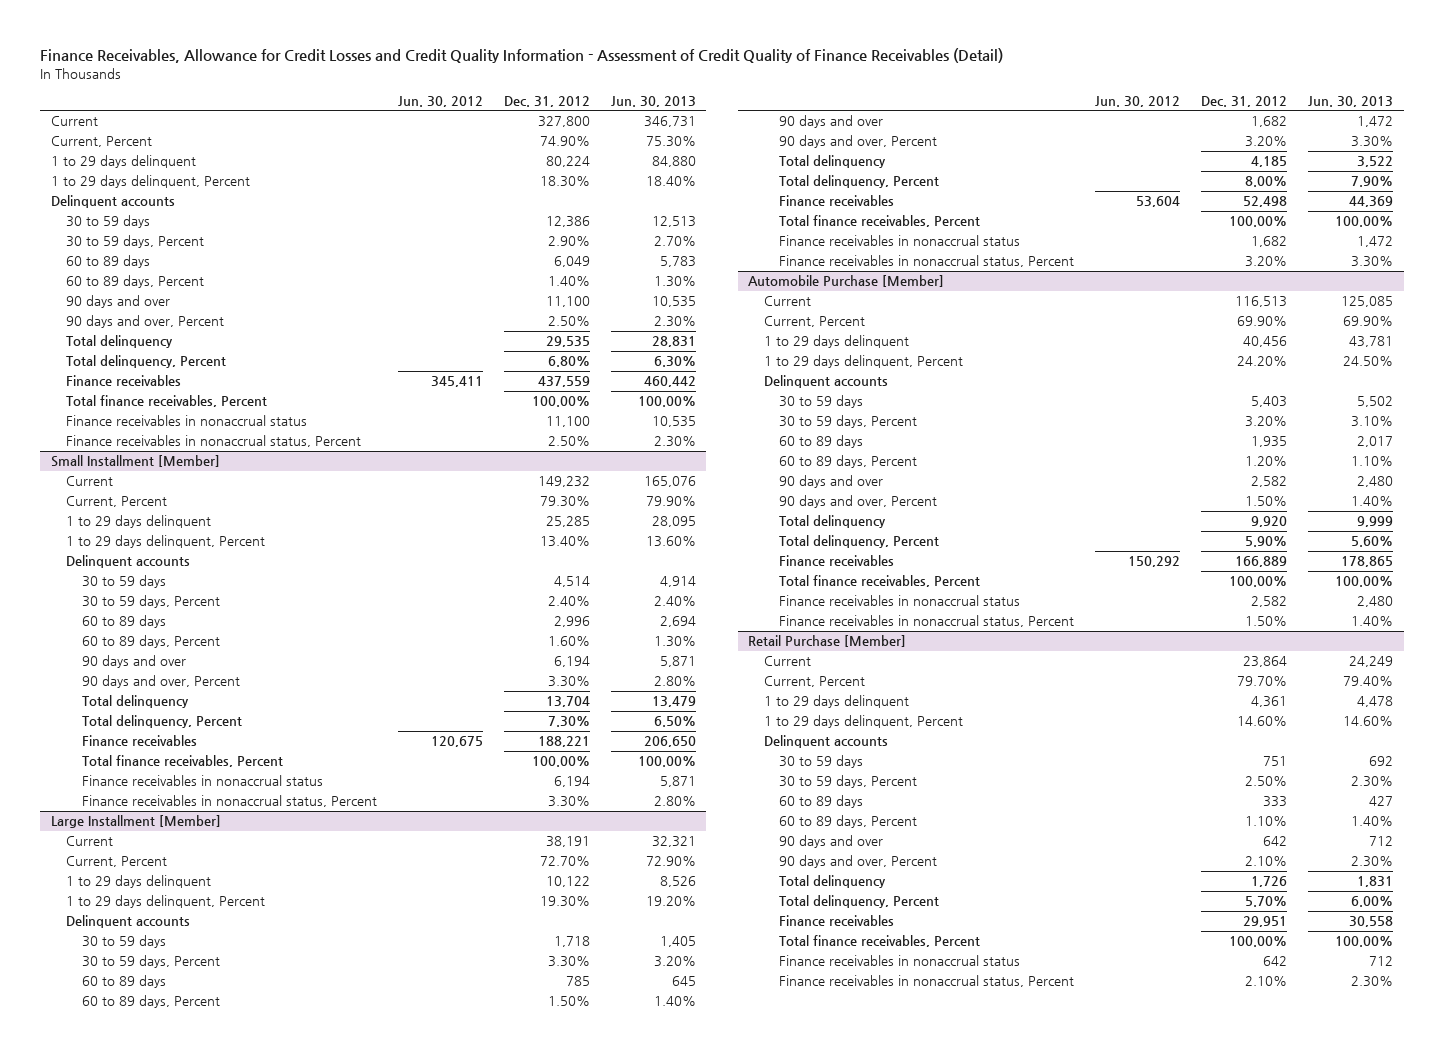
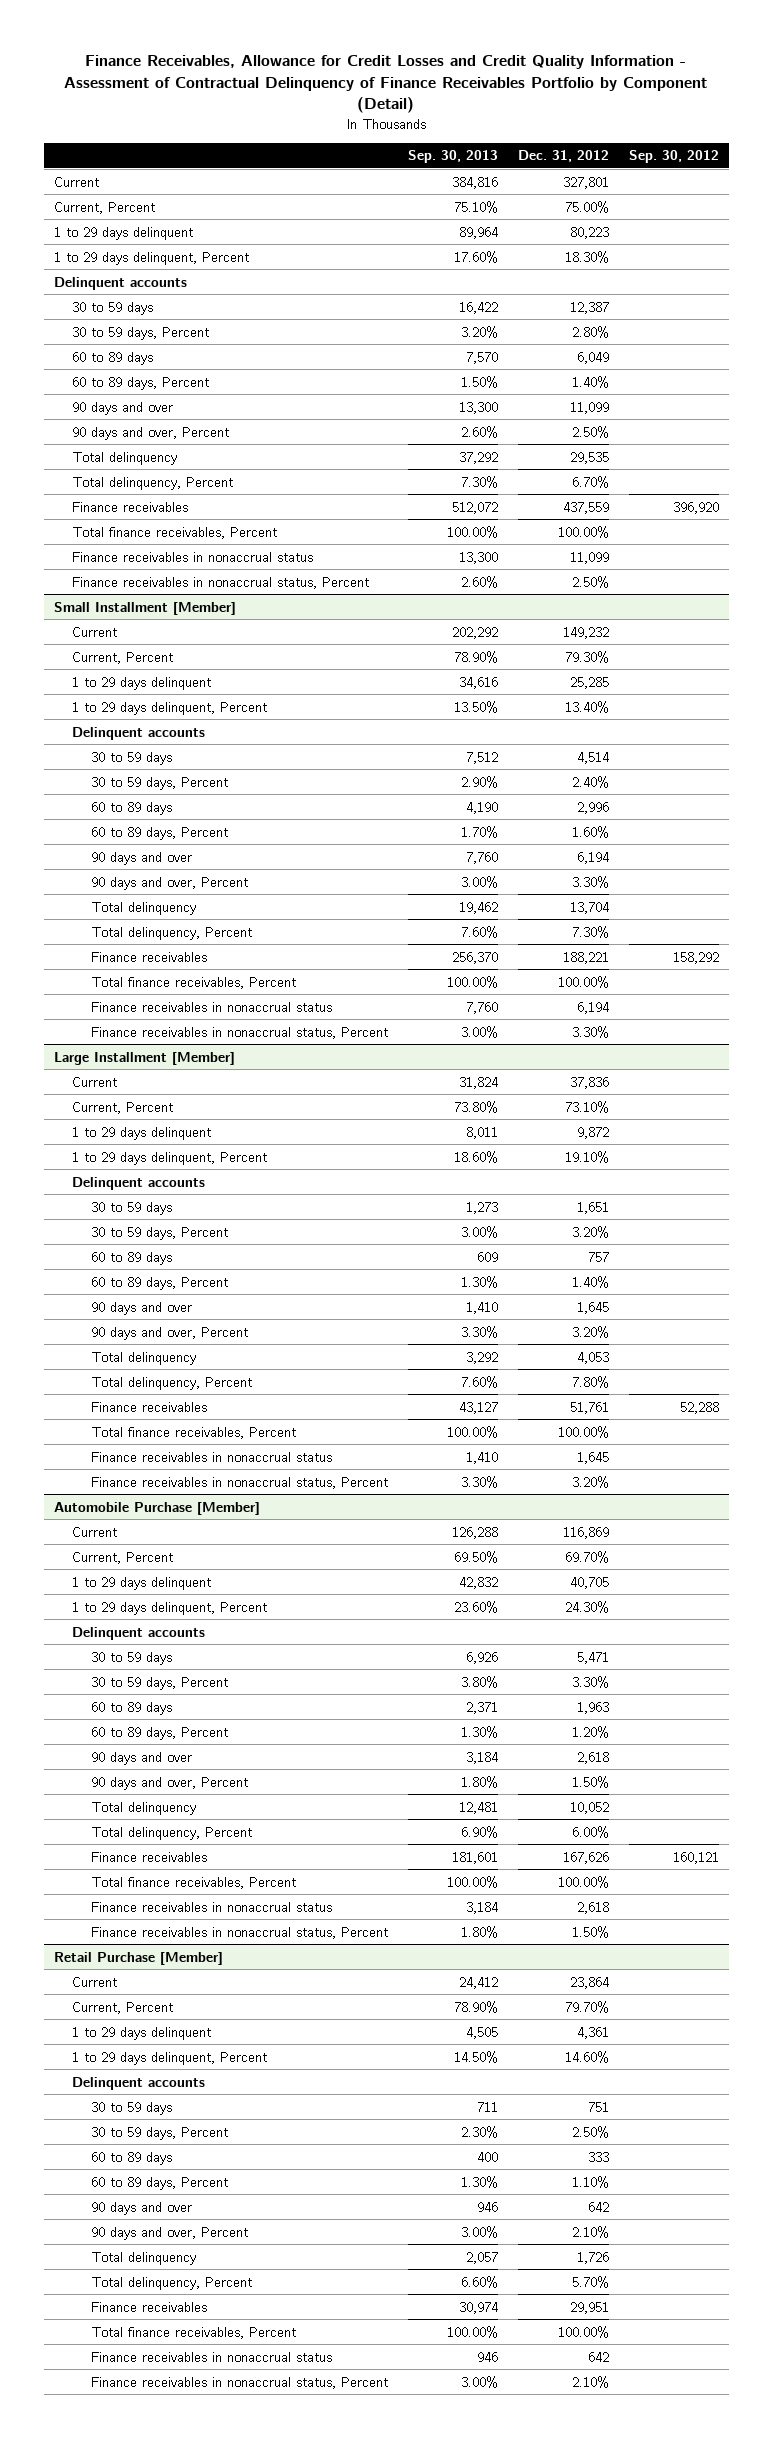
[40,48,1004,64] Finance Receivables, Allowance for Credit Losses and Credit Quality Information - Assessment of Credit Quality of Finance Receivables (Detail) -> [64,54,708,114] Finance Receivables, Allowance for Credit Losses and Credit Quality Information - Assessment of Contractual Delinquency of Finance Receivables Portfolio by Component (Detail)
[397,95,483,107] Jun. 30, 2012 -> none
[610,95,696,107] Jun. 30, 2013 -> none
none -> [407,150,498,164] Sep. 30, 2013
none -> [628,150,719,164] Sep. 30, 2012
[537,116,590,128] 327,800 -> [562,176,609,189] 327,801
[539,136,590,147] 74.90% -> [564,200,609,213] 75.00%
[545,156,590,168] 80,224 -> [569,226,609,239] 80,223
[545,216,590,228] 12,386 -> [569,301,609,314] 12,387
[547,236,590,247] 2.90% -> [571,325,609,338] 2.80%
[545,296,590,308] 11,100 -> [569,401,609,414] 11,099
[547,356,590,368] 6.80% -> [571,475,609,488] 6.70%
[545,416,590,428] 11,100 -> [569,551,609,564] 11,099
[545,836,590,848] 38,191 -> [569,1076,609,1089] 37,836
[539,856,590,867] 72.70% -> [564,1100,609,1113] 73.10%
[545,876,590,888] 10,122 -> [576,1126,609,1139] 9,872
[539,896,590,908] 19.30% -> [564,1150,609,1163] 19.10%
[553,936,590,948] 1,718 -> [576,1201,609,1214] 1,651
[547,956,590,968] 3.30% -> [571,1225,609,1238] 3.20%
[565,976,590,987] 785 -> [587,1251,609,1262] 757
[547,996,590,1007] 1.50% -> [571,1275,609,1288] 1.40%
[1251,116,1288,128] 1,682 -> [576,1301,609,1314] 1,645
[1251,156,1288,168] 4,185 -> [576,1351,609,1364] 4,053
[1245,176,1288,188] 8.00% -> [571,1375,609,1388] 7.80%
[1243,196,1288,208] 52,498 -> [569,1401,609,1414] 51,761
[1251,236,1288,248] 1,682 -> [576,1451,609,1464] 1,645
[1235,296,1288,308] 116,513 -> [562,1526,609,1539] 116,869
[1237,316,1288,327] 69.90% -> [564,1550,609,1563] 69.70%
[1243,336,1288,348] 40,456 -> [569,1576,609,1589] 40,705
[1237,356,1288,367] 24.20% -> [564,1600,609,1613] 24.30%
[1251,396,1288,408] 5,403 -> [576,1651,609,1664] 5,471
[1245,416,1288,428] 3.20% -> [571,1675,609,1688] 3.30%
[1251,436,1288,448] 1,935 -> [576,1701,609,1714] 1,963
[1251,476,1288,488] 2,582 -> [576,1751,609,1764] 2,618
[1251,516,1288,528] 9,920 -> [569,1801,609,1814] 10,052
[1245,536,1288,548] 5.90% -> [571,1825,609,1838] 6.00%
[1235,556,1288,568] 166,889 -> [562,1851,609,1864] 167,626
[1251,596,1288,608] 2,582 -> [576,1901,609,1914] 2,618

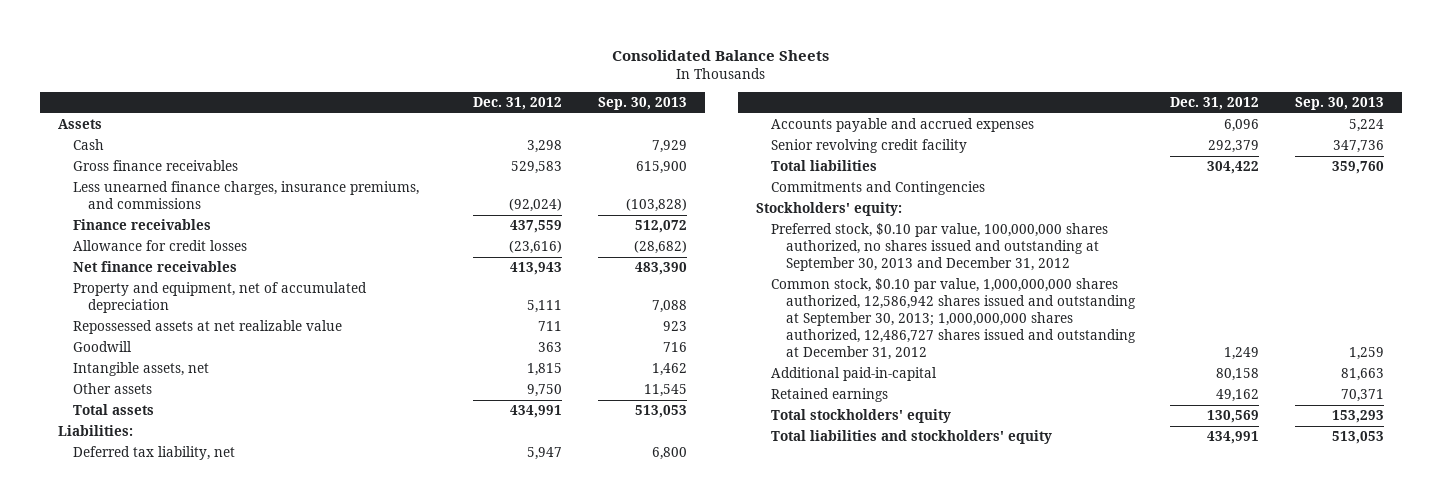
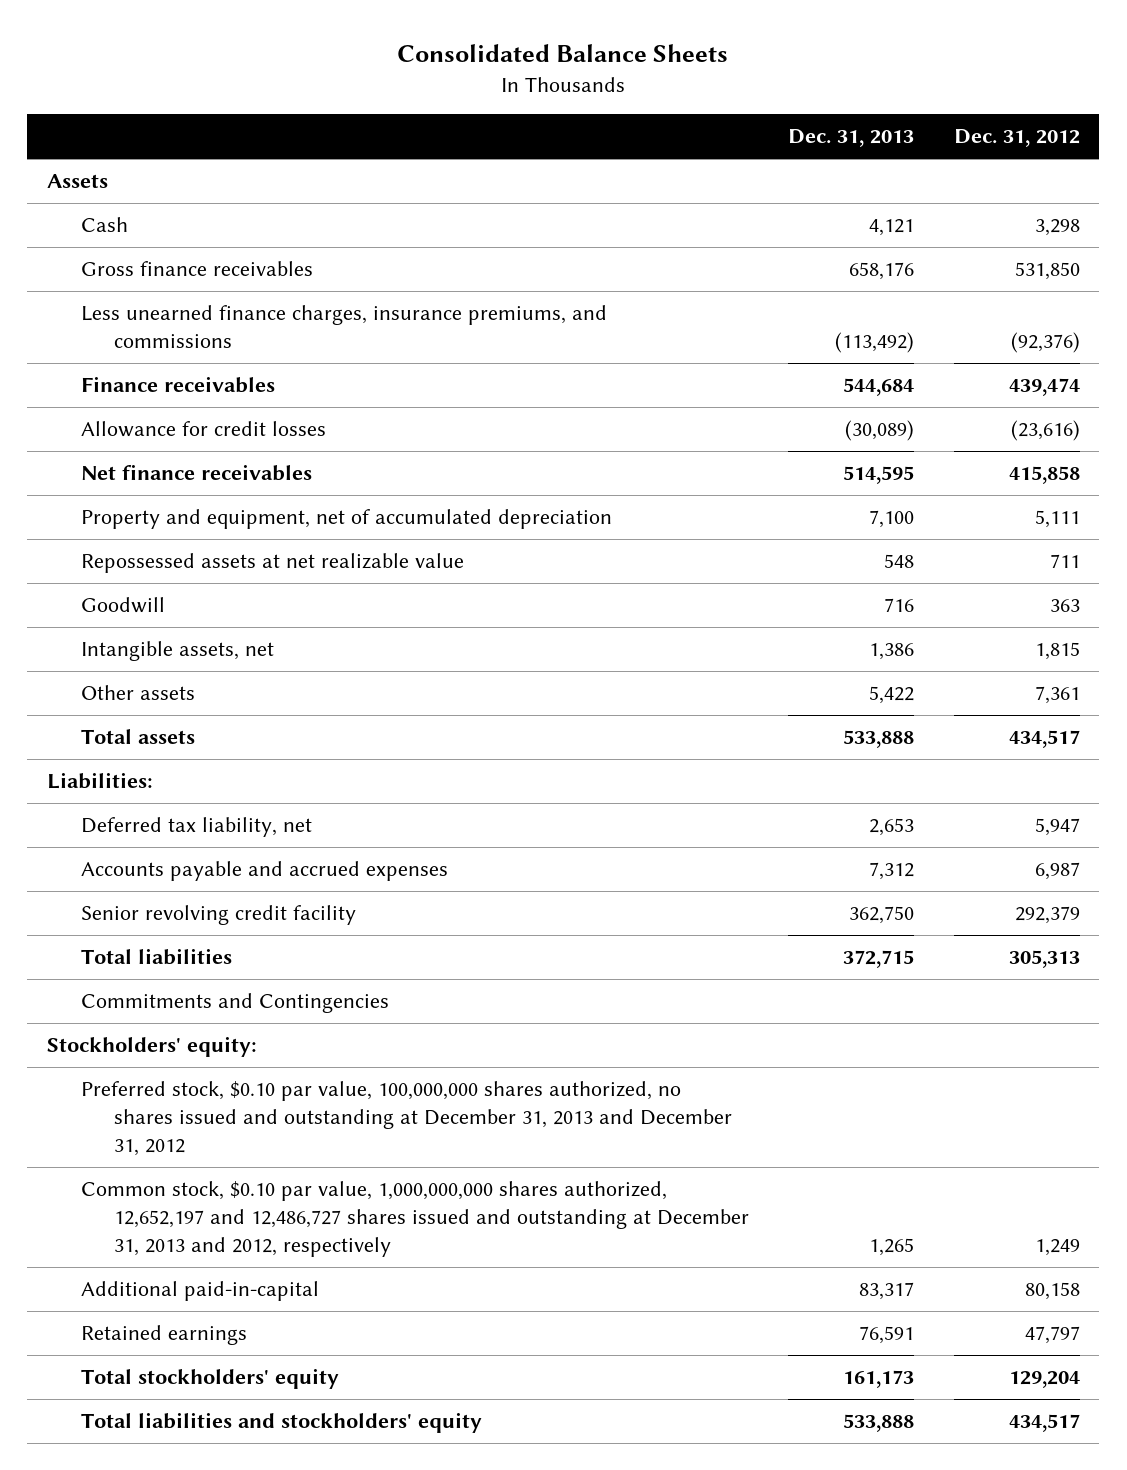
[597,97,687,111] Sep. 30, 2013 -> none
none -> [788,129,915,148] Dec. 31, 2013
[510,161,562,175] 529,583 -> [1014,262,1080,281] 531,850
[508,198,562,213] (92,024) -> [1010,332,1080,354] (92,376)
[509,220,562,234] 437,559 -> [1008,378,1080,397] 439,474
[509,262,562,276] 413,943 -> [1008,466,1080,485] 415,858
[526,384,562,398] 9,750 -> [1034,686,1080,705] 7,361
[509,405,562,419] 434,991 -> [1008,730,1080,749] 434,517
[1224,119,1260,133] 6,096 -> [1034,862,1080,881] 6,987
[1207,161,1260,175] 304,422 -> [1008,950,1080,969] 305,313
[770,223,1108,272] Preferred stock, $0.10 par value, 100,000,000 shares authorized, no shares issued and outstanding at September 30, 2013 and December 31, 2012 -> [80,1081,733,1157] Preferred stock, $0.10 par value, 100,000,000 shares authorized, no shares issued and outstanding at December 31, 2013 and December 31, 2012
[770,278,1136,361] Common stock, $0.10 par value, 1,000,000,000 shares authorized, 12,586,942 shares issued and outstanding at September 30, 2013; 1,000,000,000 shares authorized, 12,486,727 shares issued and outstanding at December 31, 2012 -> [80,1181,750,1258] Common stock, $0.10 par value, 1,000,000,000 shares authorized, 12,652,197 and 12,486,727 shares issued and outstanding at December 31, 2013 and 2012, respectively
[1216,389,1260,403] 49,162 -> [1024,1326,1080,1345] 47,797
[1207,410,1260,424] 130,569 -> [1008,1371,1080,1389] 129,204
[1207,431,1260,445] 434,991 -> [1008,1414,1080,1433] 434,517

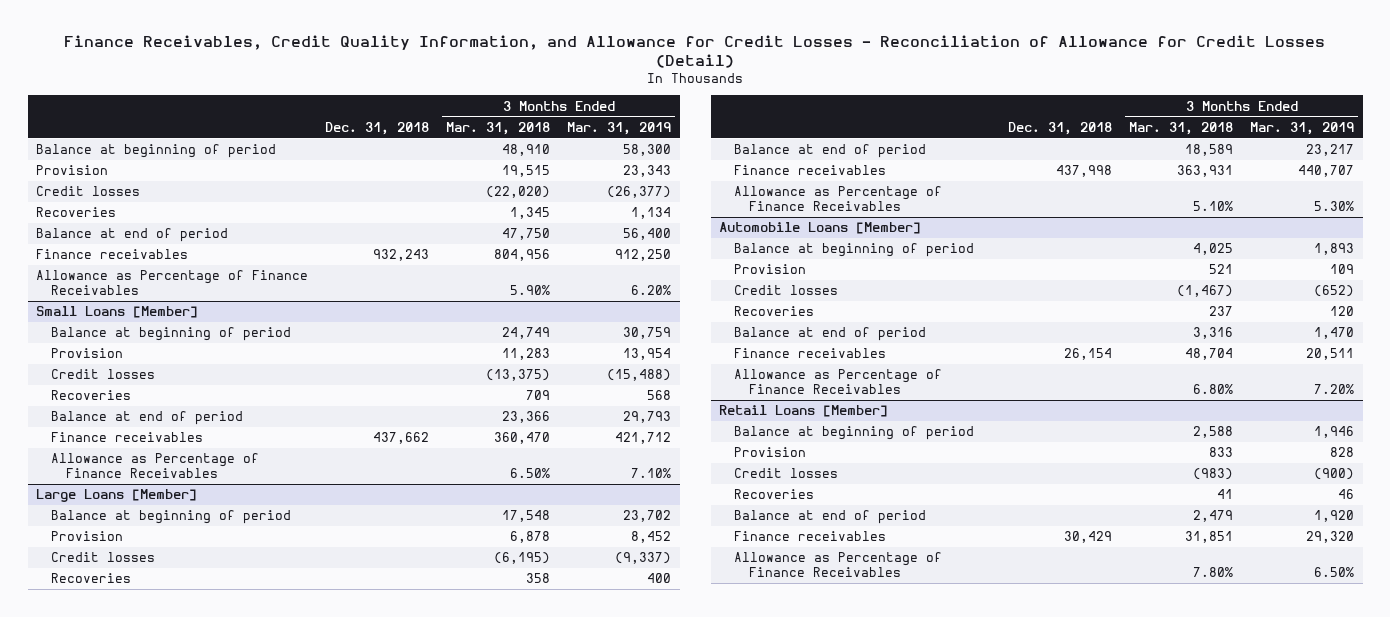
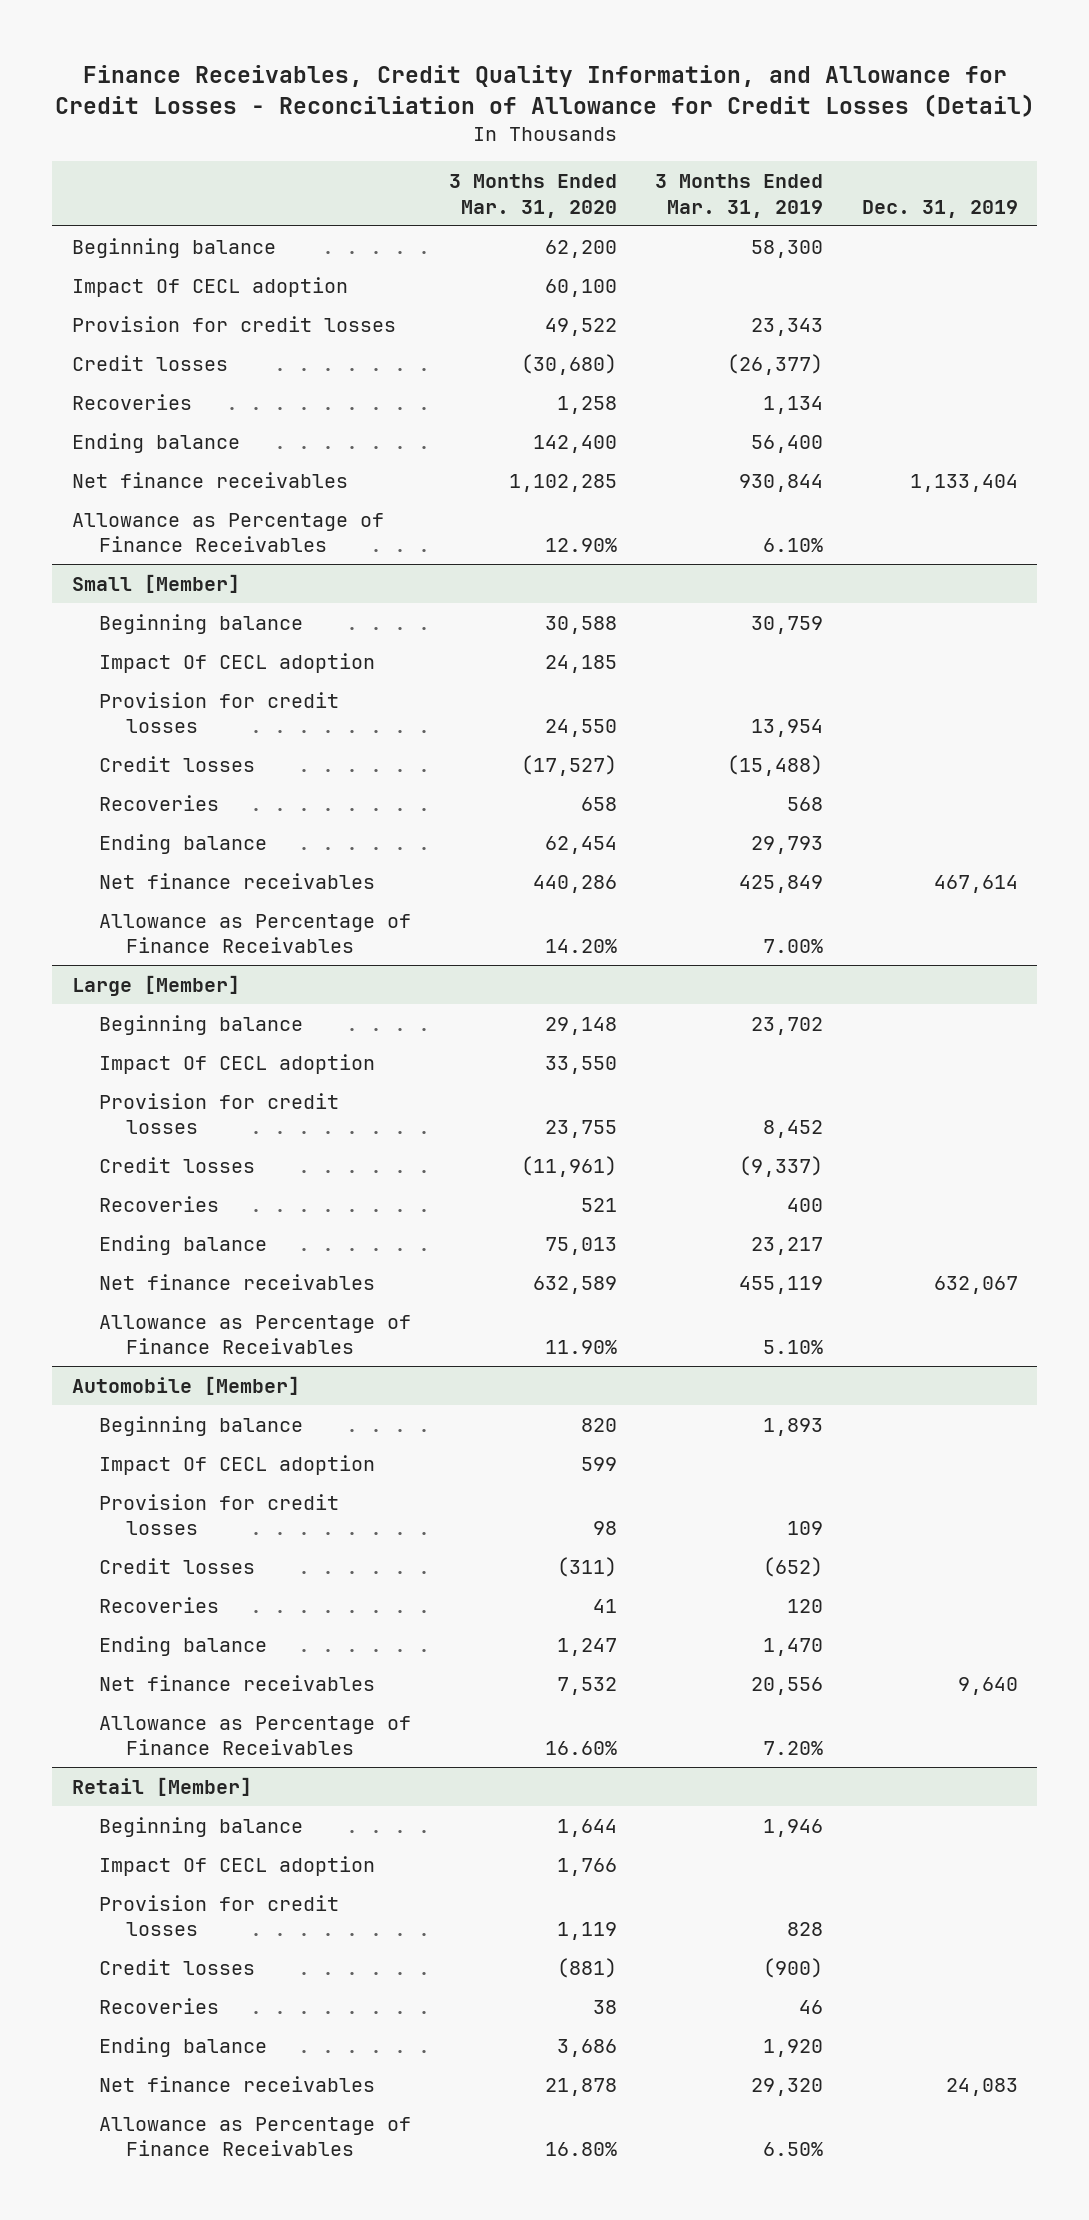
[325,121,430,135] Dec. 31, 2018 -> none
[446,121,551,135] Mar. 31, 2018 -> none
none -> [449,173,618,218] 3 Months Ended Mar. 31, 2020
none -> [861,199,1018,218] Dec. 31, 2019
[36,144,277,159] Balance at beginning of period -> [71,237,276,258] Beginning balance
none -> [71,276,348,297] Impact Of CECL adoption
[36,165,109,176] Provision -> [71,315,396,332] Provision for credit losses
[36,228,229,243] Balance at end of period -> [71,432,240,453] Ending balance
[36,249,189,260] Finance receivables -> [71,471,348,488] Net finance receivables
[615,249,672,262] 912,250 -> [739,473,824,492] 930,844
[631,285,672,296] 6.20% -> [763,538,824,553] 6.10%
[36,306,199,319] Small Loans [Member] -> [71,573,240,593] Small [Member]
[50,327,291,342] Balance at beginning of period -> [98,613,303,634] Beginning balance
none -> [98,652,375,673] Impact Of CECL adoption
[50,348,123,359] Provision -> [98,691,339,734] Provision for credit losses
[50,411,243,426] Balance at end of period -> [98,833,267,854] Ending balance
[50,432,203,443] Finance receivables -> [98,872,375,889] Net finance receivables
[615,432,672,445] 421,712 -> [739,874,824,893] 425,849
[631,468,672,479] 7.10% -> [763,939,824,954] 7.00%
[36,489,198,503] Large Loans [Member] -> [71,974,240,996] Large [Member]
[50,510,291,525] Balance at beginning of period -> [98,1014,303,1035] Beginning balance
none -> [98,1053,375,1074] Impact Of CECL adoption
[50,531,123,542] Provision -> [98,1092,339,1135] Provision for credit losses
[733,144,926,159] Balance at end of period -> [98,1234,267,1255] Ending balance
[733,165,886,176] Finance receivables -> [98,1273,375,1290] Net finance receivables
[1298,165,1355,178] 440,707 -> [739,1275,824,1294] 455,119
[1314,201,1355,212] 5.30% -> [763,1340,824,1355] 5.10%
[719,222,922,235] Automobile Loans [Member] -> [71,1375,300,1395] Automobile [Member]
[733,243,974,258] Balance at beginning of period -> [98,1415,303,1436] Beginning balance
none -> [98,1454,375,1475] Impact Of CECL adoption
[733,264,806,275] Provision -> [98,1493,339,1536] Provision for credit losses
[733,327,926,342] Balance at end of period -> [98,1635,267,1656] Ending balance
[733,348,886,359] Finance receivables -> [98,1674,375,1691] Net finance receivables
[1306,348,1355,361] 20,511 -> [751,1676,824,1695] 20,556
[719,405,889,418] Retail Loans [Member] -> [71,1776,252,1796] Retail [Member]
[733,426,974,441] Balance at beginning of period -> [98,1816,303,1837] Beginning balance
none -> [98,1855,375,1876] Impact Of CECL adoption
[733,447,806,458] Provision -> [98,1894,339,1937] Provision for credit losses
[733,510,926,525] Balance at end of period -> [98,2036,267,2057] Ending balance
[733,531,886,542] Finance receivables -> [98,2075,375,2092] Net finance receivables

